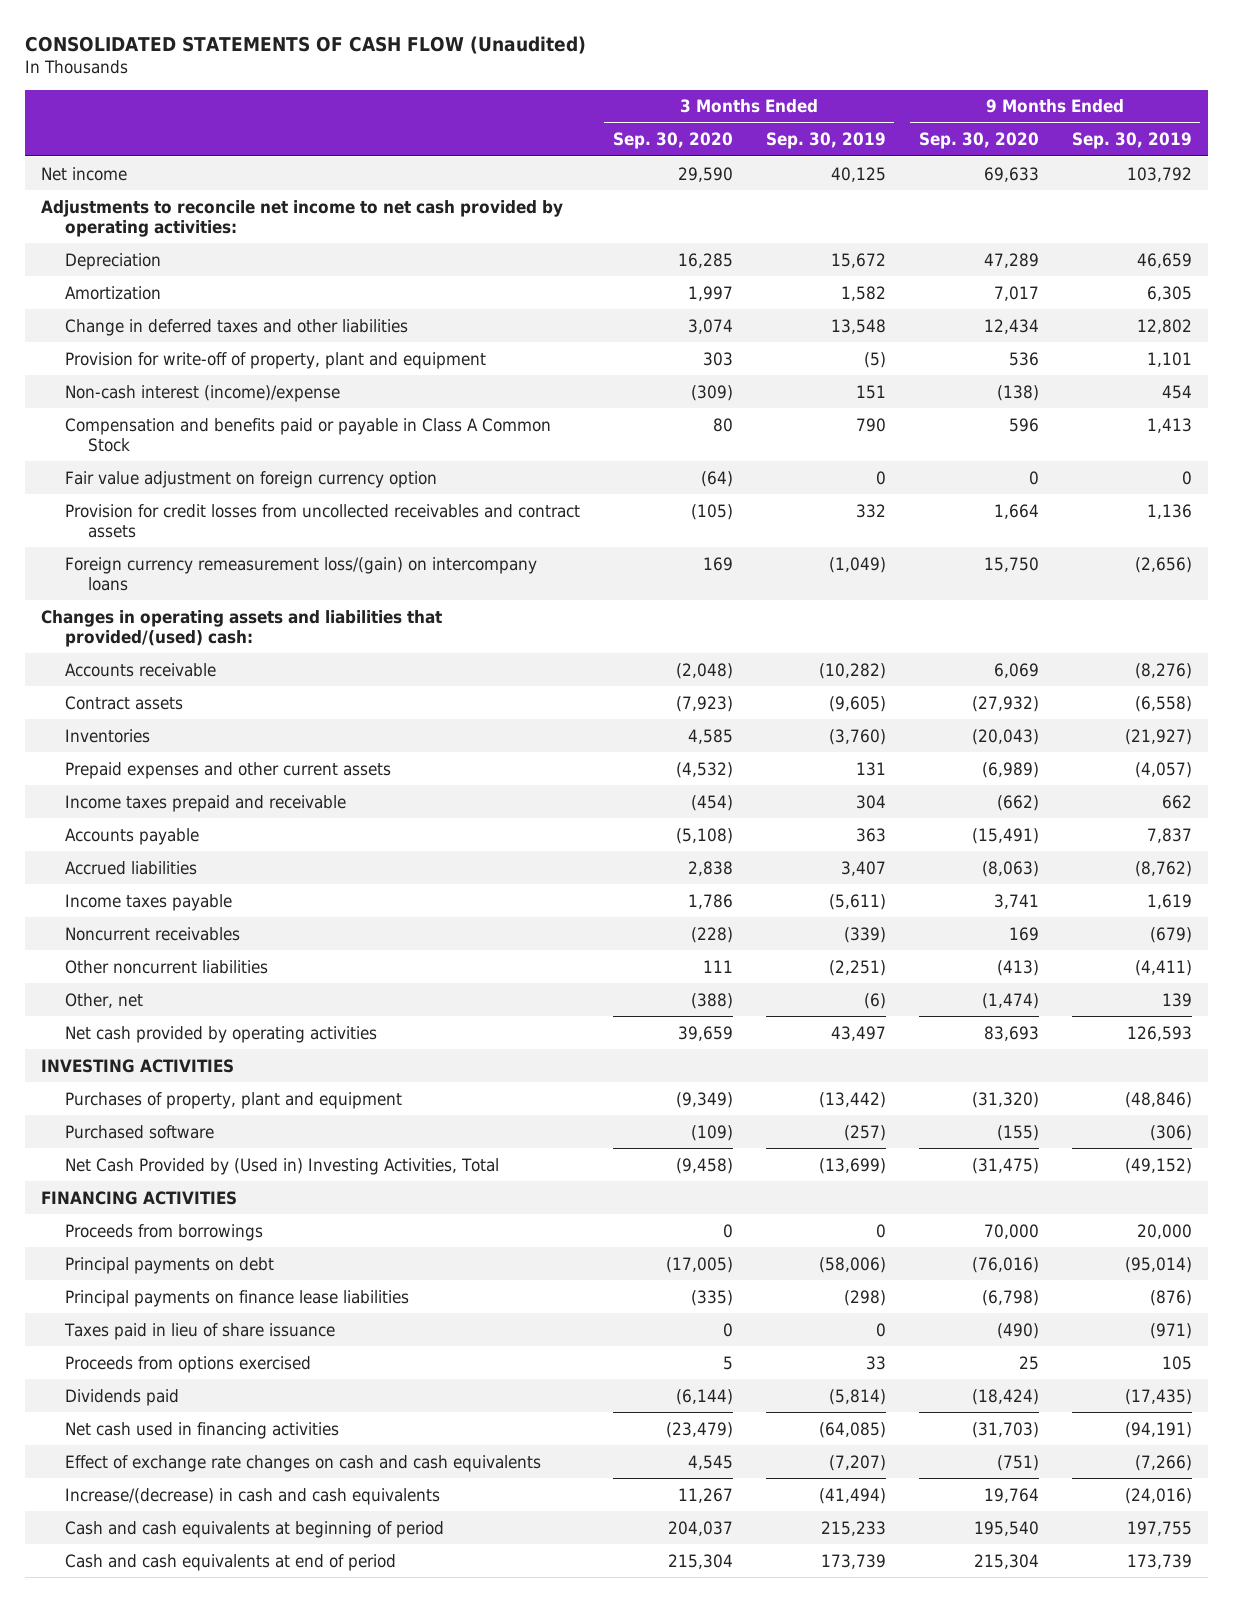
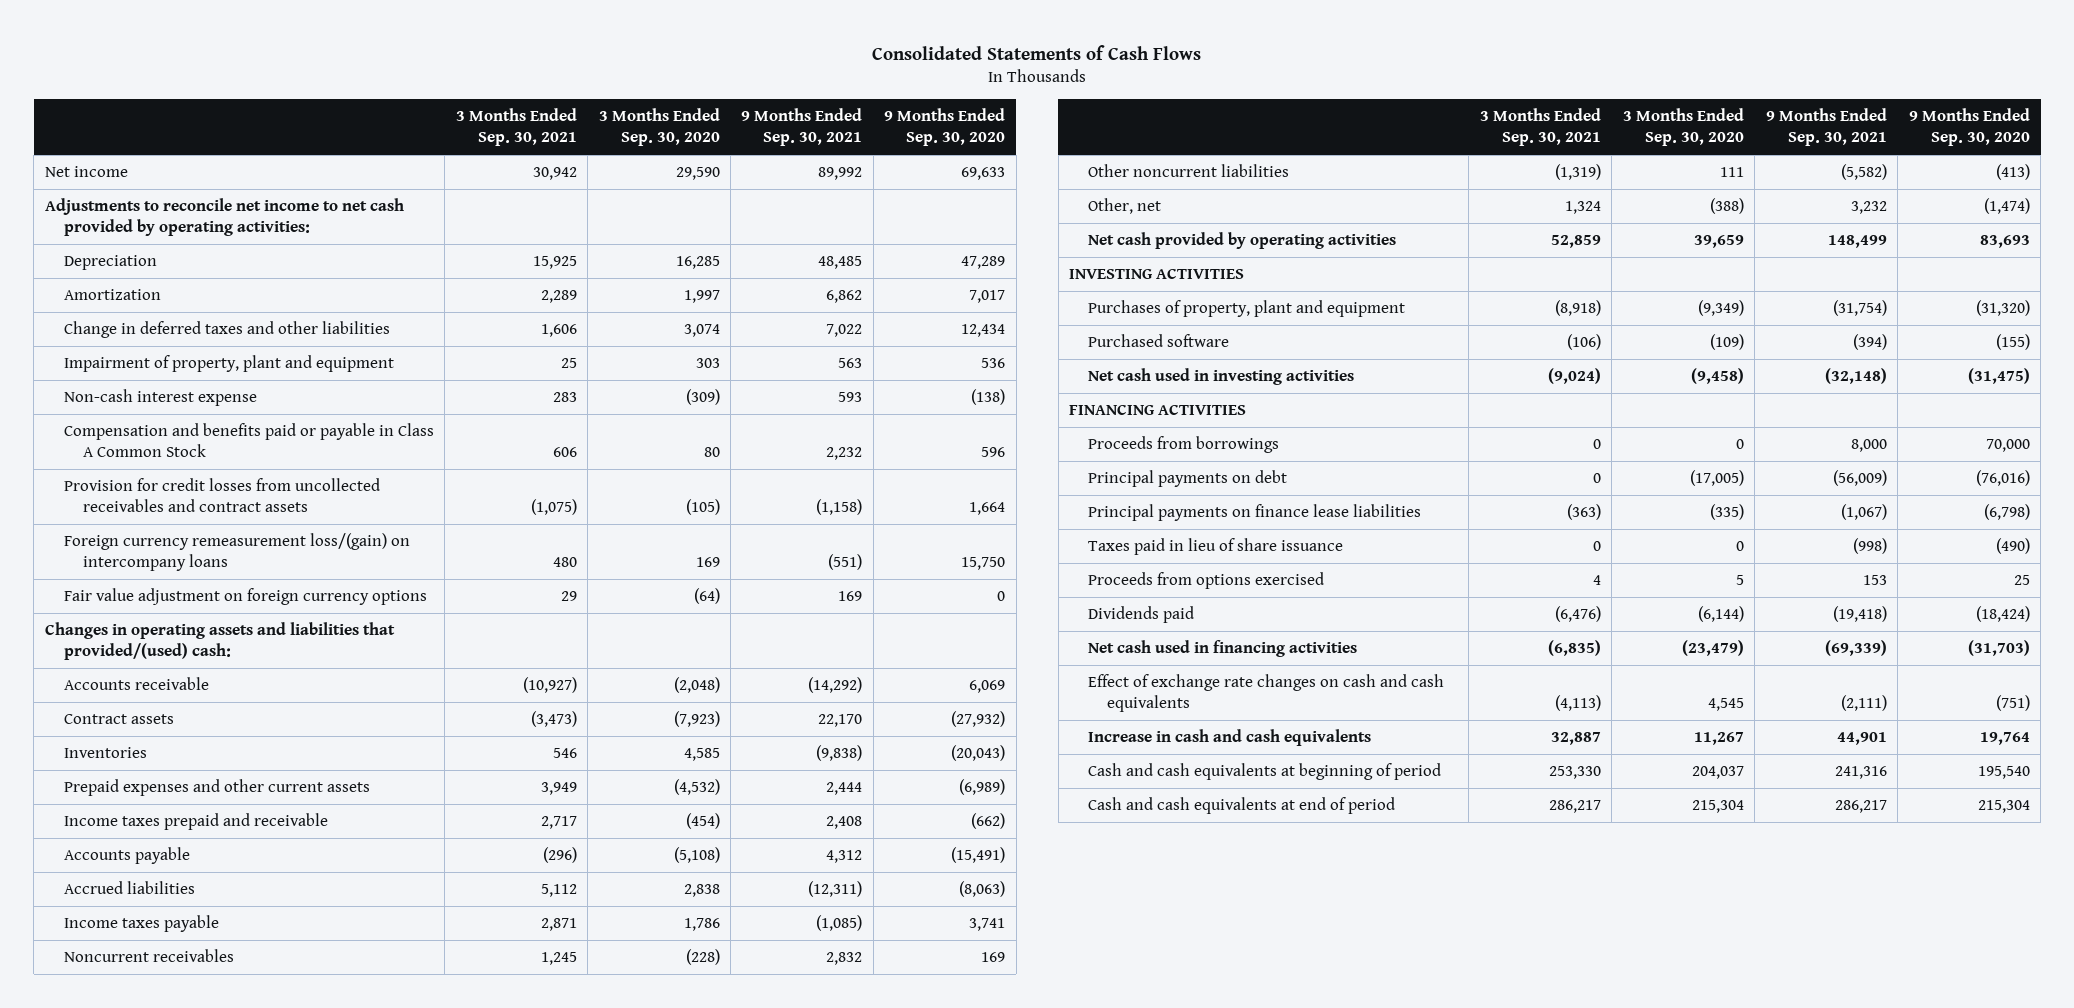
[24,35,586,54] CONSOLIDATED STATEMENTS OF CASH FLOW (Unaudited) -> [872,44,1202,60] Consolidated Statements of Cash Flows
[765,132,886,150] Sep. 30, 2019 -> none
[1071,132,1192,150] Sep. 30, 2019 -> none
none -> [455,108,577,147] 3 Months Ended Sep. 30, 2021
none -> [741,108,863,147] 9 Months Ended Sep. 30, 2021
[64,351,486,369] Provision for write-off of property, plant and equipment -> [63,355,394,373] Impairment of property, plant and equipment
[64,384,340,402] Non-cash interest (income)/expense -> [63,389,257,407] Non-cash interest expense
[64,470,437,488] Fair value adjustment on foreign currency option -> none
none -> [63,588,427,606] Fair value adjustment on foreign currency options
[64,1157,499,1175] Net Cash Provided by (Used in) Investing Activities, Total -> [1088,368,1355,386] Net cash used in investing activities
[64,1487,440,1505] Increase/(decrease) in cash and cash equivalents -> [1088,729,1372,747] Increase in cash and cash equivalents

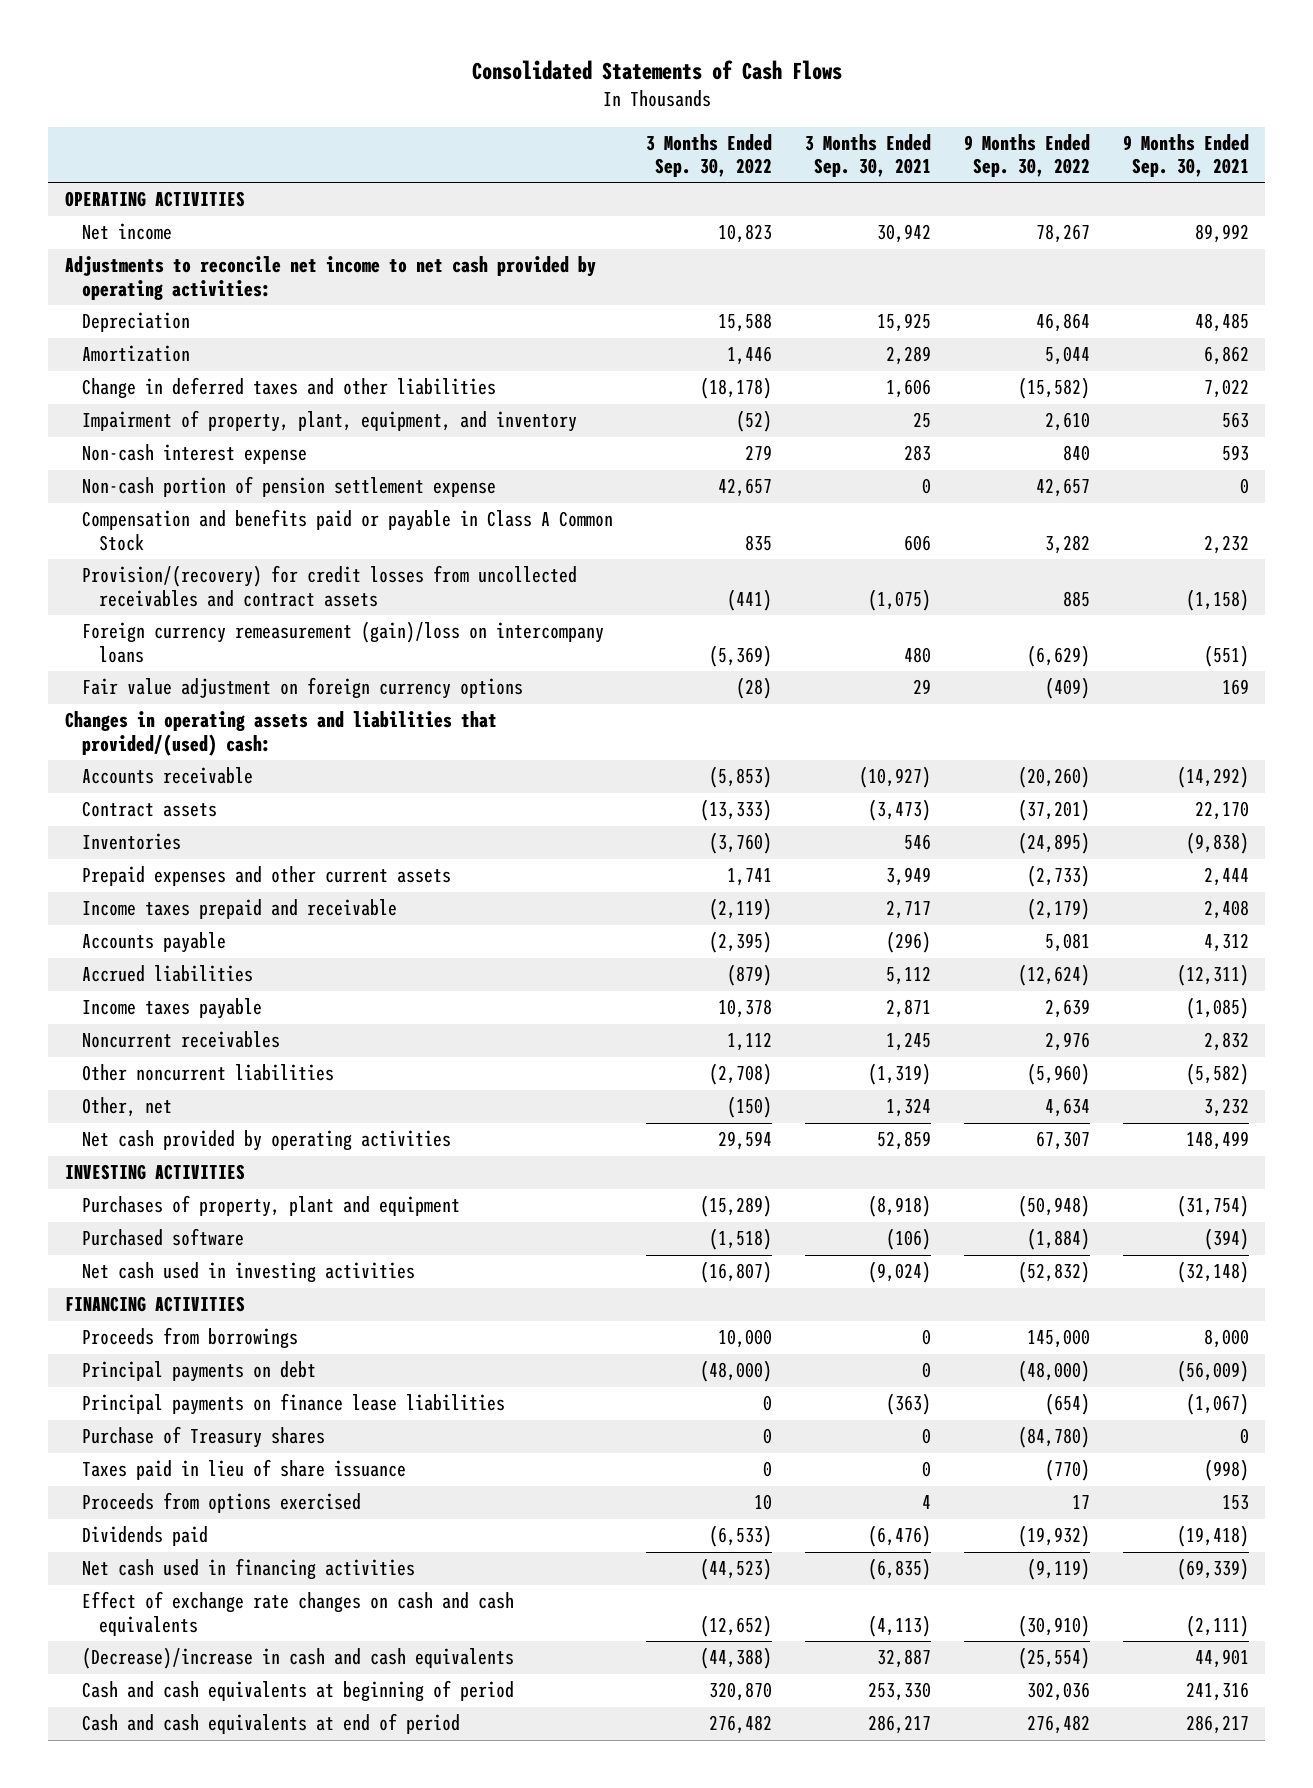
[598,108,720,147] 3 Months Ended Sep. 30, 2020 -> none
[884,108,1006,147] 9 Months Ended Sep. 30, 2020 -> none
none -> [645,133,772,178] 3 Months Ended Sep. 30, 2022
none -> [963,133,1090,178] 9 Months Ended Sep. 30, 2022
none -> [64,191,245,208] OPERATING ACTIVITIES
[63,355,394,373] Impairment of property, plant and equipment -> [81,410,577,433] Impairment of property, plant, equipment, and inventory
none -> [81,476,496,498] Non-cash portion of pension settlement expense
[63,478,380,513] Provision for credit losses from uncollected receivables and contract assets -> [81,565,577,607] Provision/(recovery) for credit losses from uncollected receivables and contract assets
[63,533,410,572] Foreign currency remeasurement loss/(gain) on intercompany loans -> [81,621,604,663] Foreign currency remeasurement (gain)/loss on intercompany loans
none -> [81,1426,325,1449] Purchase of Treasury shares
[1088,729,1372,747] Increase in cash and cash equivalents -> [81,1647,514,1670] (Decrease)/increase in cash and cash equivalents

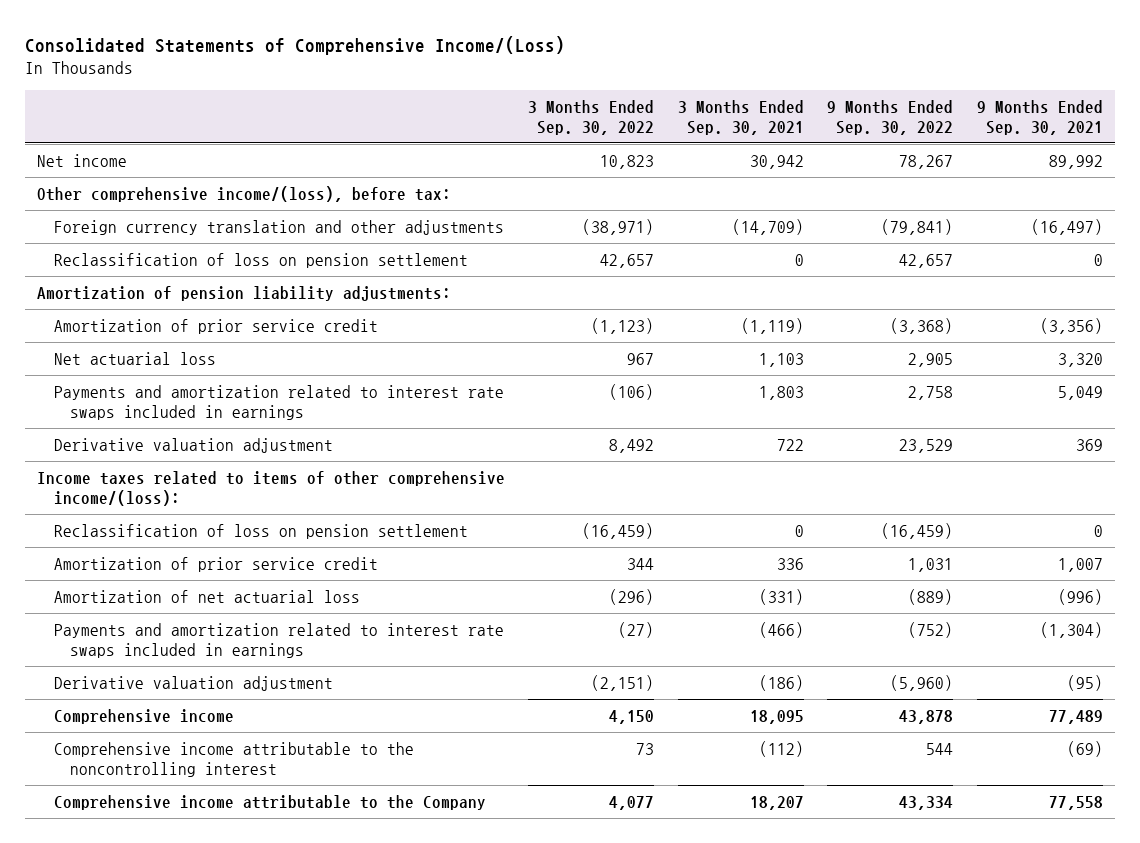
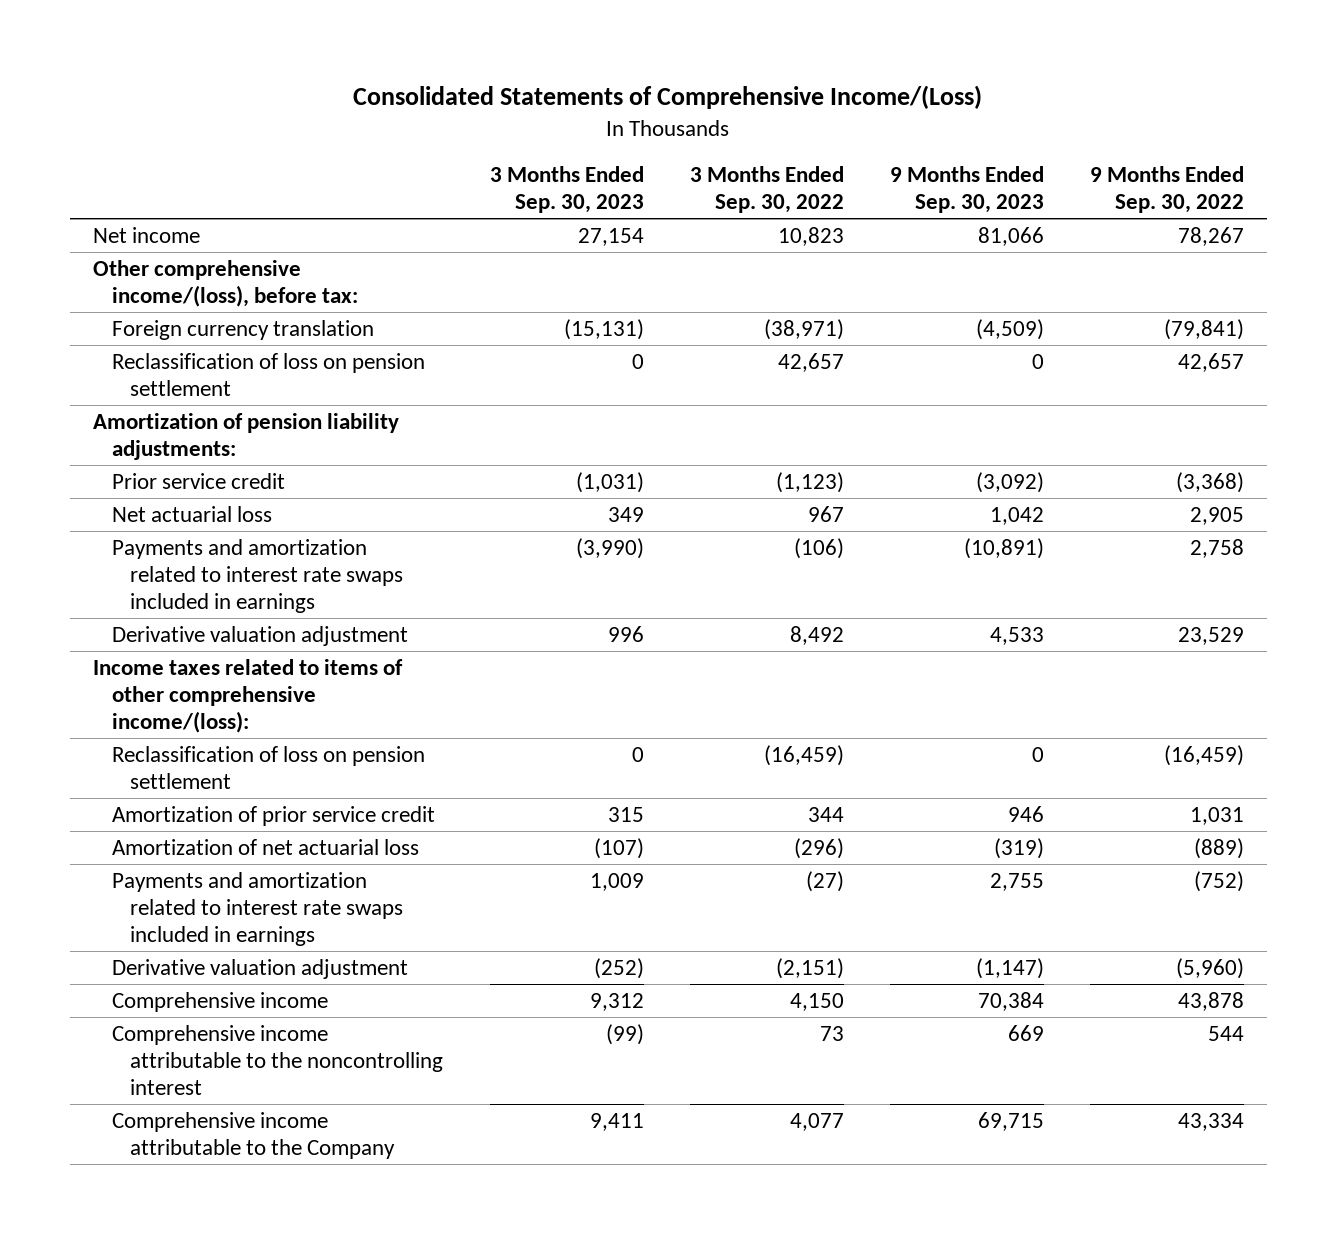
[677,99,804,135] 3 Months Ended Sep. 30, 2021 -> none
[977,99,1104,135] 9 Months Ended Sep. 30, 2021 -> none
none -> [489,166,644,214] 3 Months Ended Sep. 30, 2023
none -> [889,166,1044,214] 9 Months Ended Sep. 30, 2023
[53,219,504,235] Foreign currency translation and other adjustments -> [111,319,374,340] Foreign currency translation
[53,318,378,334] Amortization of prior service credit -> [111,472,285,489] Prior service credit

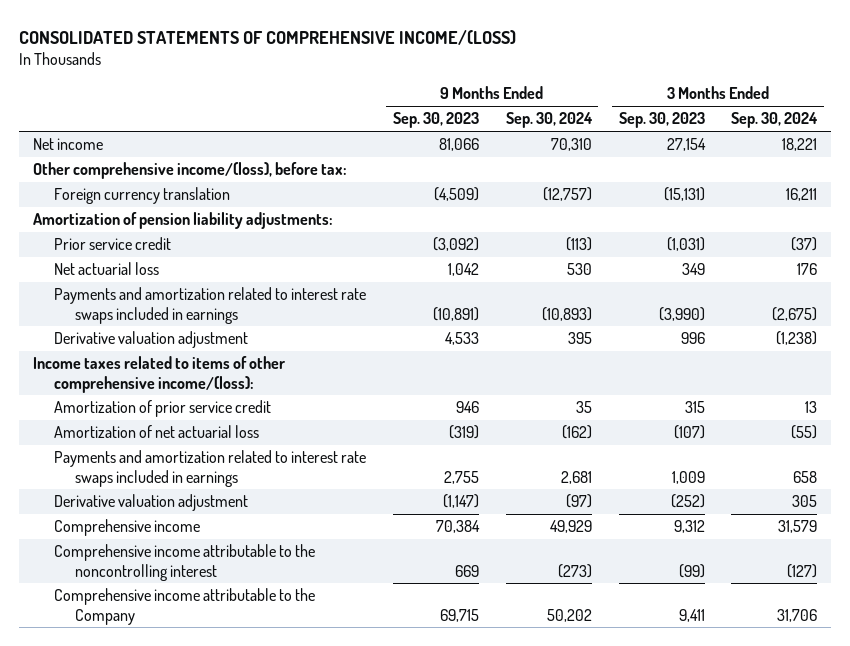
[353,85,983,110] Consolidated Statements of Comprehensive Income/(Loss) -> [19,29,517,45] CONSOLIDATED STATEMENTS OF COMPREHENSIVE INCOME/(LOSS)
[689,166,844,214] 3 Months Ended Sep. 30, 2022 -> none
[1090,166,1245,214] 9 Months Ended Sep. 30, 2022 -> none
none -> [505,112,593,129] Sep. 30, 2024
none -> [731,112,819,129] Sep. 30, 2024
[111,352,425,396] Reclassification of loss on pension settlement -> none
[111,745,425,789] Reclassification of loss on pension settlement -> none

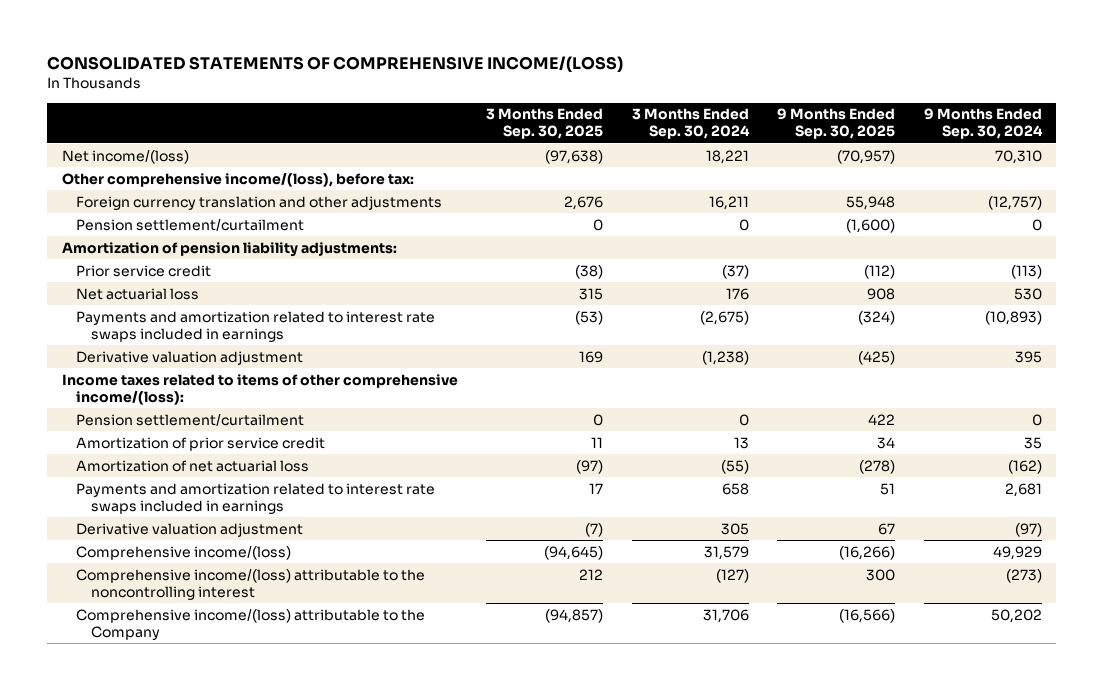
[392,112,479,129] Sep. 30, 2023 -> none
[618,112,705,129] Sep. 30, 2023 -> none
none -> [486,108,604,140] 3 Months Ended Sep. 30, 2025
none -> [777,108,896,140] 9 Months Ended Sep. 30, 2025
[32,138,103,151] Net income -> [61,149,189,164] Net income/(loss)
[53,187,230,205] Foreign currency translation -> [76,195,443,210] Foreign currency translation and other adjustments
none -> [76,218,305,231] Pension settlement/curtailment
none -> [76,413,305,426] Pension settlement/curtailment
[53,519,200,537] Comprehensive income -> [76,545,292,560] Comprehensive income/(loss)
[53,544,315,581] Comprehensive income attributable to the noncontrolling interest -> [76,568,426,600] Comprehensive income/(loss) attributable to the noncontrolling interest
[53,588,315,625] Comprehensive income attributable to the Company -> [76,608,426,640] Comprehensive income/(loss) attributable to the Company

